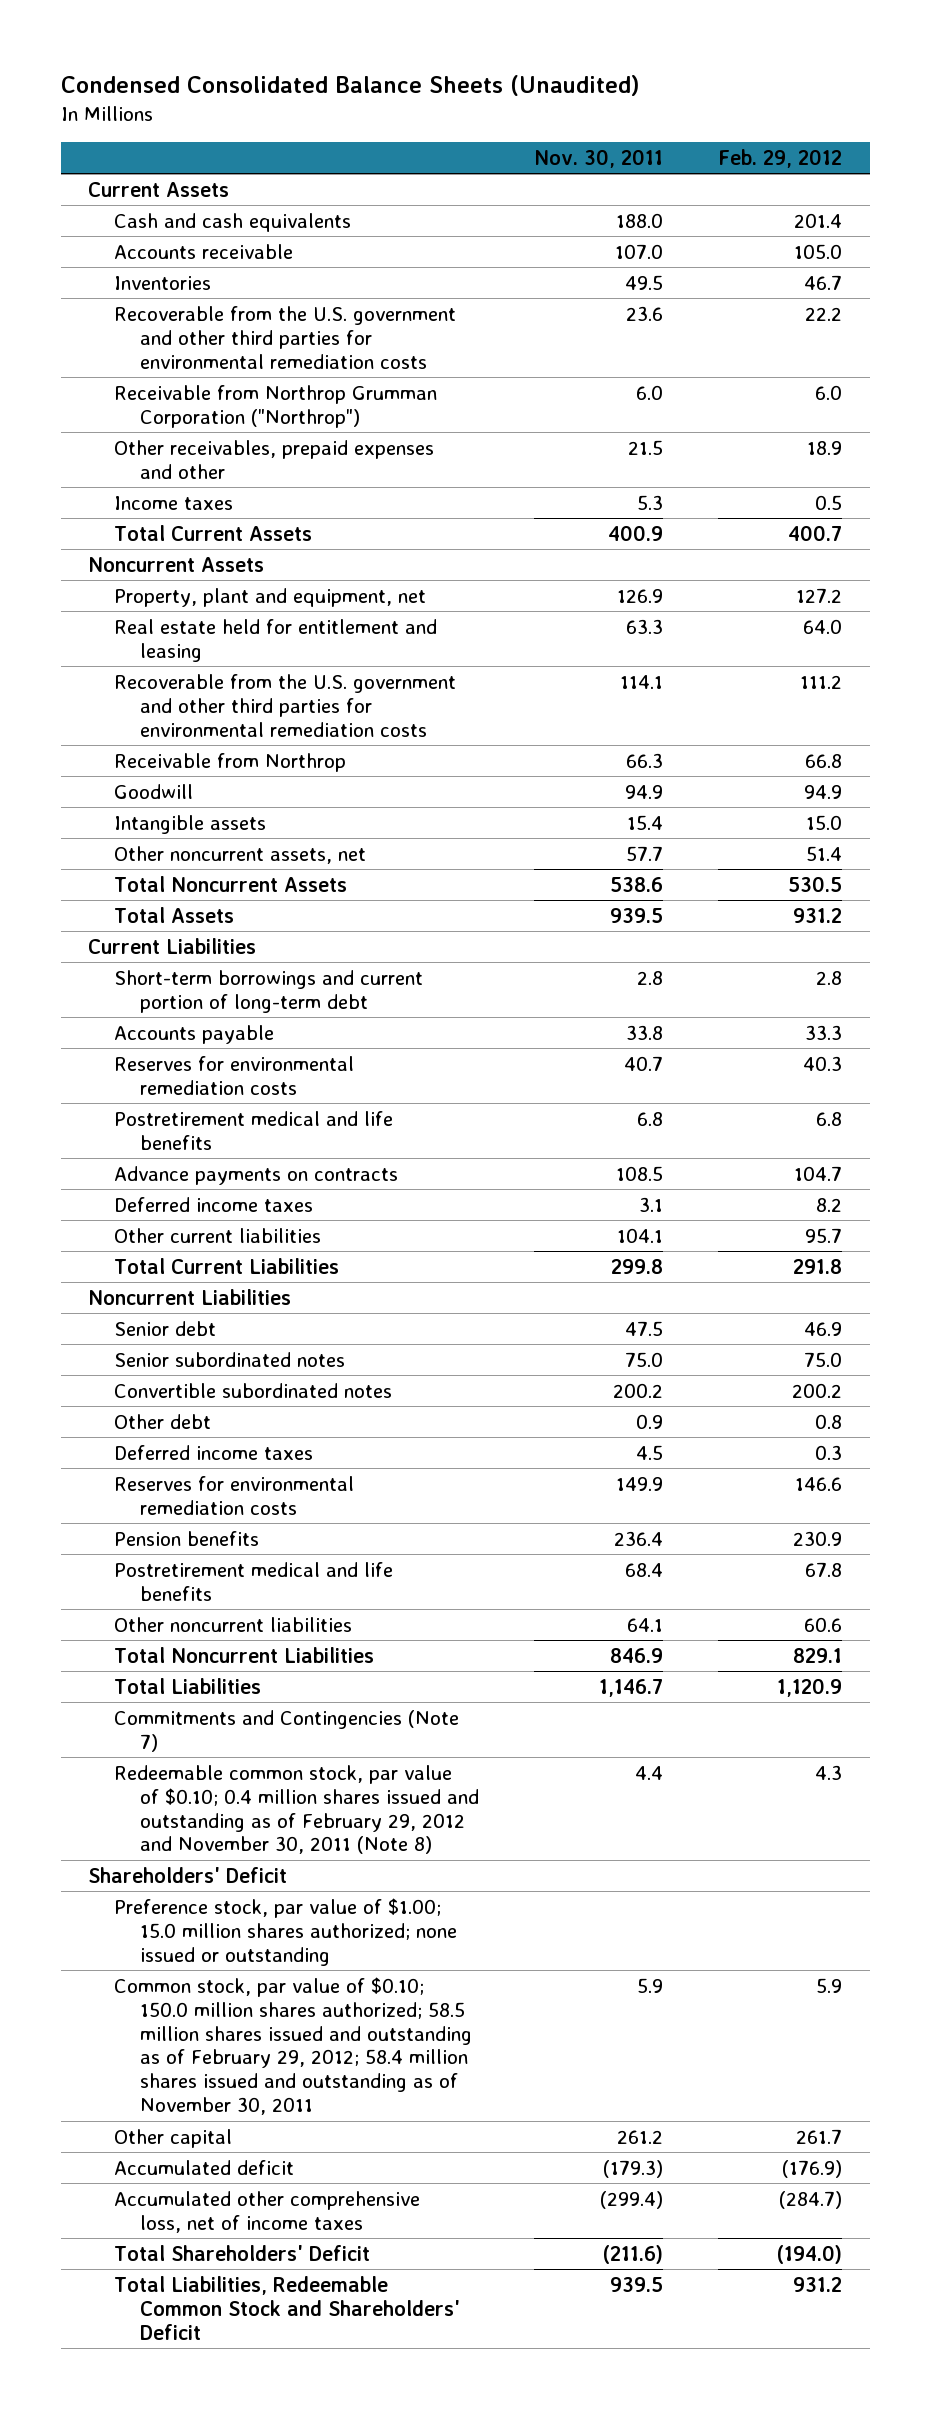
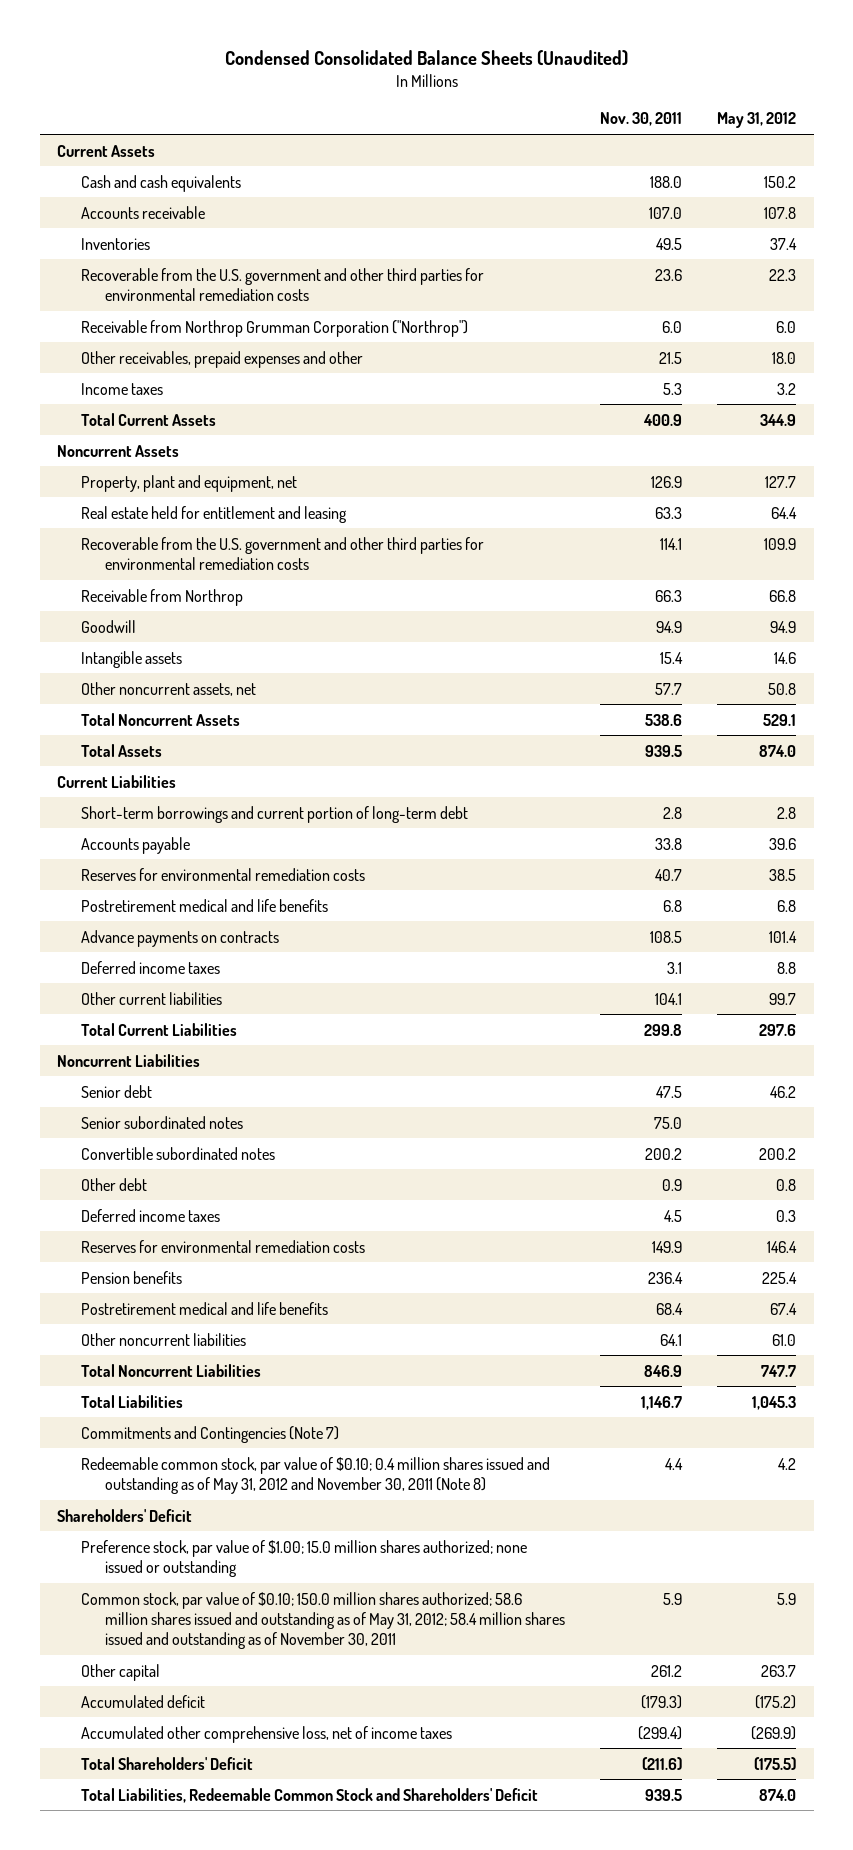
[718,148,843,168] Feb. 29, 2012 -> none
none -> [716,112,796,129] May 31, 2012
[114,1764,480,1855] Redeemable common stock, par value of $0.10; 0.4 million shares issued and outstanding as of February 29, 2012 and November 30, 2011 (Note 8) -> [80,1456,550,1494] Redeemable common stock, par value of $0.10; 0.4 million shares issued and outstanding as of May 31, 2012 and November 30, 2011 (Note 8)
[114,1976,473,2116] Common stock, par value of $0.10; 150.0 million shares authorized; 58.5 million shares issued and outstanding as of February 29, 2012; 58.4 million shares issued and outstanding as of November 30, 2011 -> [80,1591,565,1649] Common stock, par value of $0.10; 150.0 million shares authorized; 58.6 million shares issued and outstanding as of May 31, 2012; 58.4 million shares issued and outstanding as of November 30, 2011

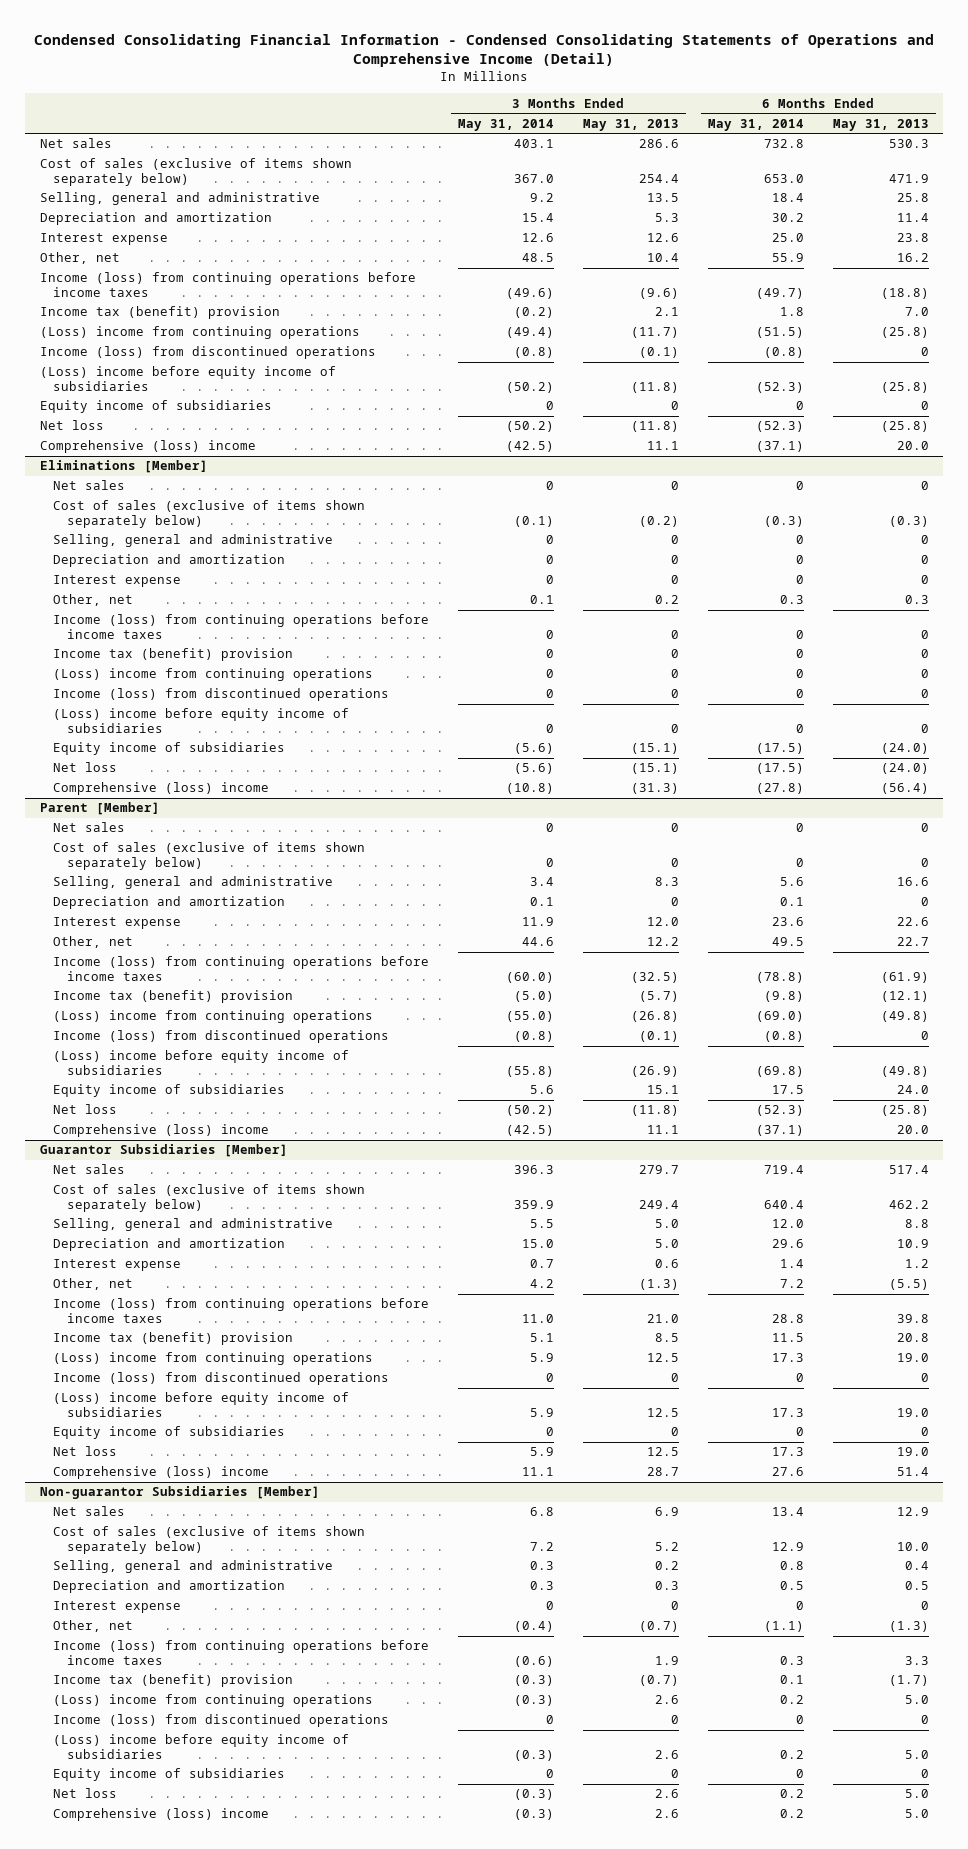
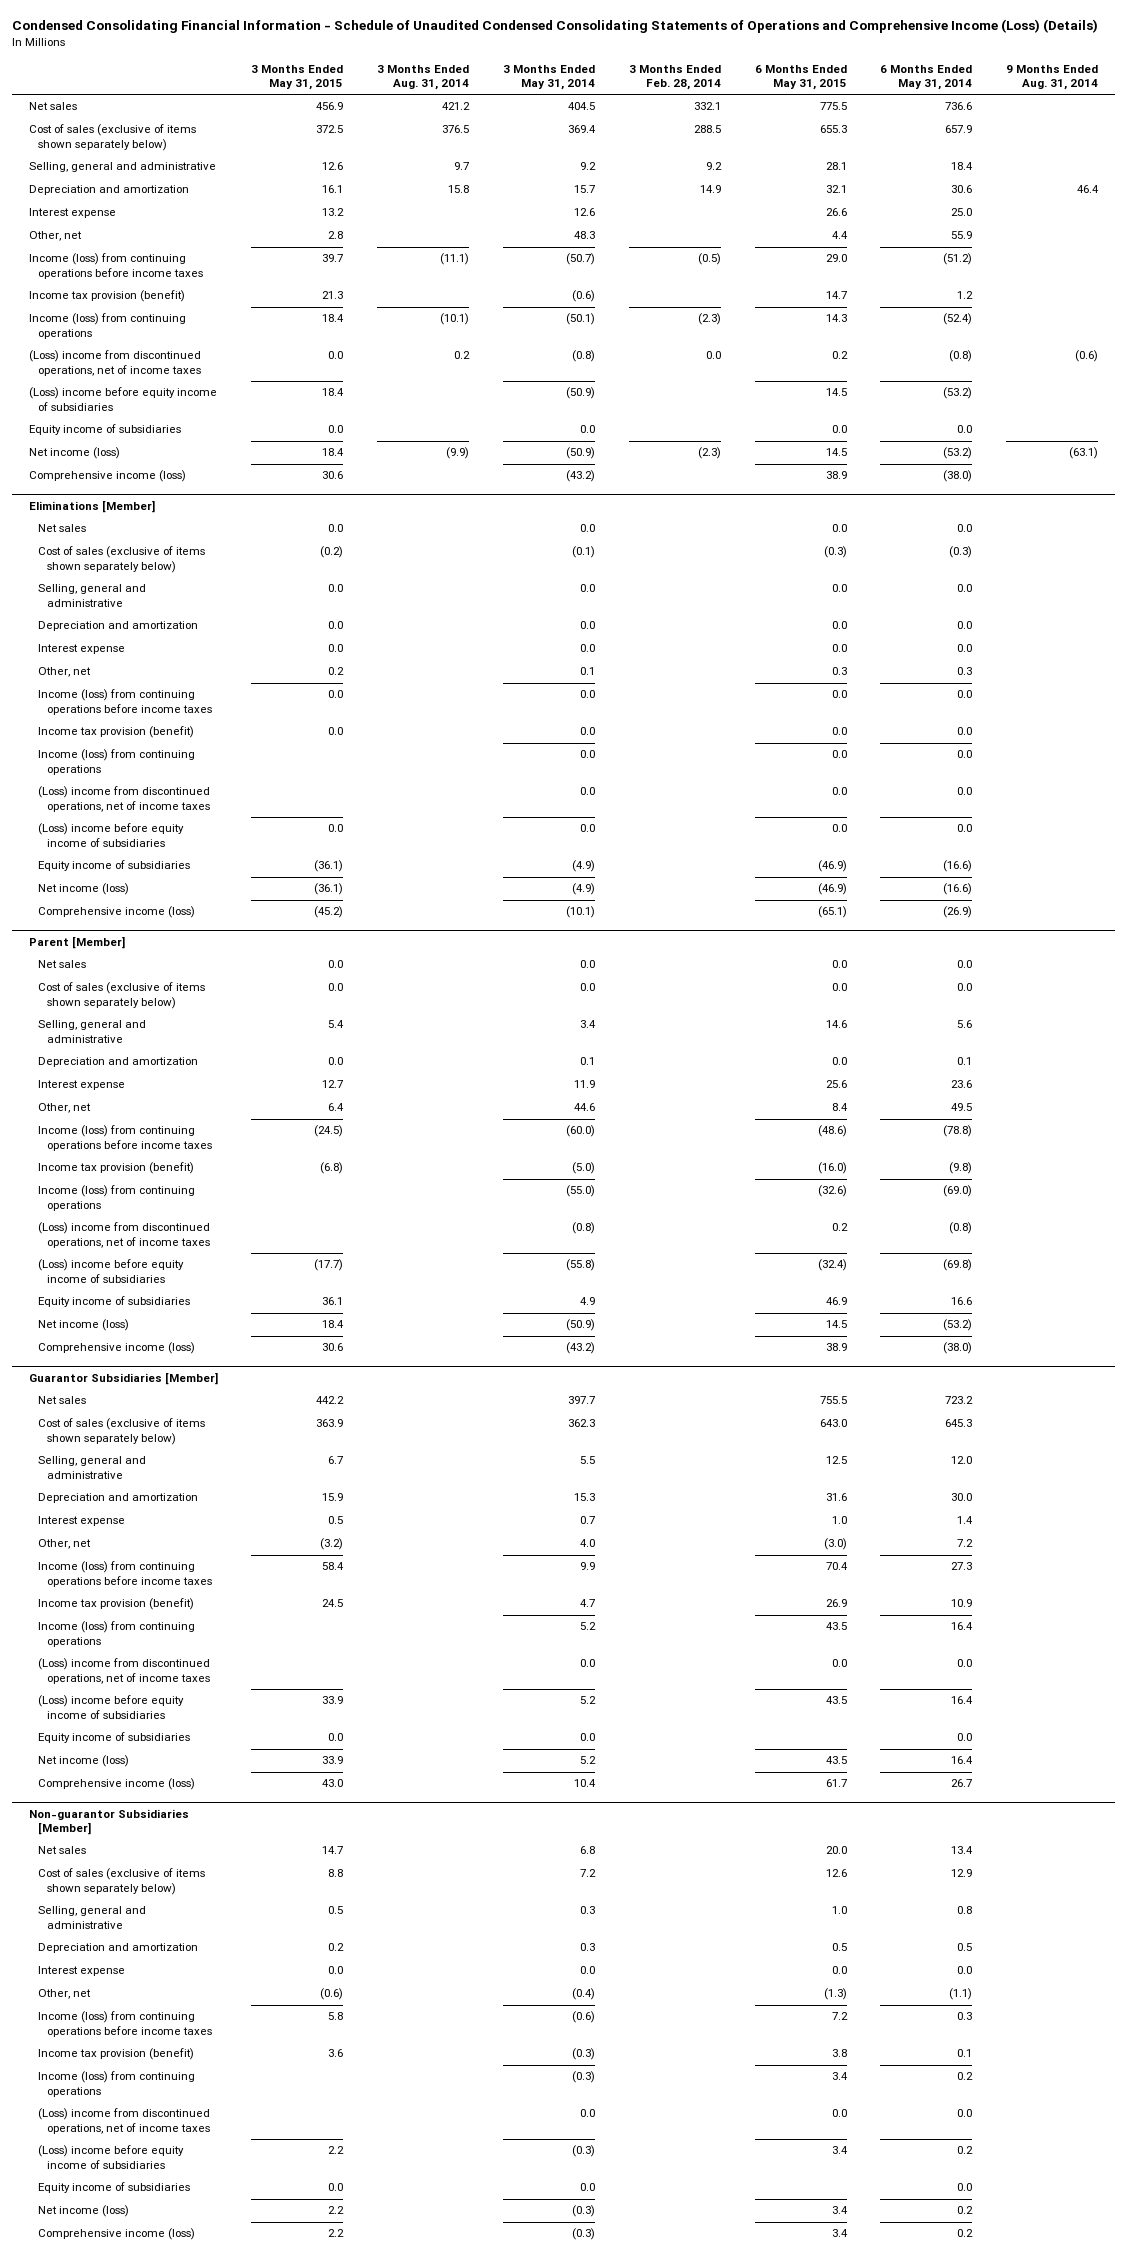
[34,33,935,67] Condensed Consolidating Financial Information - Condensed Consolidating Statements of Operations and Comprehensive Income (Detail) -> [11,18,1098,33] Condensed Consolidating Financial Information - Schedule of Unaudited Condensed Consolidating Statements of Operations and Comprehensive Income (Loss) (Details)
[582,118,679,131] May 31, 2013 -> none
[832,118,929,131] May 31, 2013 -> none
none -> [251,64,344,91] 3 Months Ended May 31, 2015
none -> [377,64,470,91] 3 Months Ended Aug. 31, 2014
none -> [628,64,721,91] 3 Months Ended Feb. 28, 2014
none -> [754,64,847,91] 6 Months Ended May 31, 2015
none -> [1006,64,1099,91] 9 Months Ended Aug. 31, 2014
[514,139,555,149] 403.1 -> [567,102,595,111] 404.5
[763,139,804,149] 732.8 -> [945,102,973,111] 736.6
[514,173,555,183] 367.0 -> [567,125,596,134] 369.4
[763,173,804,183] 653.0 -> [945,125,973,134] 657.9
[522,213,555,223] 15.4 -> [573,185,595,194] 15.7
[771,213,804,223] 30.2 -> [951,185,973,194] 30.6
[522,253,555,263] 48.5 -> [573,231,595,240] 48.3
[506,287,555,299] (49.6) -> [565,253,595,266] (50.7)
[755,287,804,299] (49.7) -> [943,253,973,266] (51.2)
[39,306,280,320] Income tax (benefit) provision -> [28,290,185,303] Income tax provision (benefit)
[514,307,555,319] (0.2) -> [571,290,595,303] (0.6)
[779,307,804,317] 1.8 -> [957,291,974,300] 1.2
[39,326,360,340] (Loss) income from continuing operations -> [28,313,186,339] Income (loss) from continuing operations
[506,327,555,339] (49.4) -> [565,313,595,326] (50.1)
[755,327,804,339] (51.5) -> [943,313,973,326] (52.4)
[39,346,376,360] Income (loss) from discontinued operations -> [28,350,201,376] (Loss) income from discontinued operations, net of income taxes
[506,381,555,393] (50.2) -> [565,387,595,400] (50.9)
[755,381,804,393] (52.3) -> [943,387,973,400] (53.2)
[546,401,555,411] 0 -> [579,425,595,434] 0.0
[795,401,804,411] 0 -> [957,425,973,434] 0.0
[39,420,104,431] Net loss -> [28,447,120,460] Net income (loss)
[506,421,555,433] (50.2) -> [565,447,595,460] (50.9)
[755,421,804,433] (52.3) -> [943,447,973,460] (53.2)
[39,440,256,454] Comprehensive (loss) income -> [28,470,186,483] Comprehensive income (loss)
[506,441,555,453] (42.5) -> [565,470,595,483] (43.2)
[755,441,804,453] (37.1) -> [943,470,973,483] (38.0)
[546,481,555,491] 0 -> [579,524,595,533] 0.0
[795,481,804,491] 0 -> [957,524,973,533] 0.0
[546,535,555,545] 0 -> [579,584,595,593] 0.0
[795,535,804,545] 0 -> [957,584,973,593] 0.0
[546,555,555,565] 0 -> [579,621,595,630] 0.0
[795,555,804,565] 0 -> [957,621,973,630] 0.0
[546,575,555,585] 0 -> [579,644,595,653] 0.0
[795,575,804,585] 0 -> [957,644,973,653] 0.0
[546,629,555,639] 0 -> [579,690,595,699] 0.0
[795,629,804,639] 0 -> [957,690,973,699] 0.0
[53,648,294,662] Income tax (benefit) provision -> [37,726,194,739] Income tax provision (benefit)
[546,649,555,659] 0 -> [579,727,595,736] 0.0
[795,649,804,659] 0 -> [957,727,973,736] 0.0
[53,668,374,682] (Loss) income from continuing operations -> [37,749,195,775] Income (loss) from continuing operations
[546,669,555,679] 0 -> [579,750,595,759] 0.0
[795,669,804,679] 0 -> [957,750,973,759] 0.0
[53,688,390,702] Income (loss) from discontinued operations -> [37,786,211,812] (Loss) income from discontinued operations, net of income taxes
[546,689,555,699] 0 -> [579,787,595,796] 0.0
[795,689,804,699] 0 -> [957,787,973,796] 0.0
[546,723,555,733] 0 -> [579,824,595,833] 0.0
[795,723,804,733] 0 -> [957,824,973,833] 0.0
[514,743,555,755] (5.6) -> [571,860,595,873] (4.9)
[755,743,804,755] (17.5) -> [943,860,973,873] (16.6)
[53,762,118,773] Net loss -> [37,883,129,896] Net income (loss)
[514,763,555,775] (5.6) -> [571,883,595,896] (4.9)
[755,763,804,775] (17.5) -> [943,883,973,896] (16.6)
[53,782,270,796] Comprehensive (loss) income -> [37,906,195,919] Comprehensive income (loss)
[506,783,555,795] (10.8) -> [565,906,595,919] (10.1)
[755,783,804,795] (27.8) -> [943,906,973,919] (26.9)
[546,823,555,833] 0 -> [579,960,595,969] 0.0
[795,823,804,833] 0 -> [957,960,973,969] 0.0
[546,857,555,867] 0 -> [579,983,595,992] 0.0
[795,857,804,867] 0 -> [957,983,973,992] 0.0
[53,990,294,1004] Income tax (benefit) provision -> [37,1162,194,1175] Income tax provision (benefit)
[53,1010,374,1024] (Loss) income from continuing operations -> [37,1185,195,1211] Income (loss) from continuing operations
[53,1030,390,1044] Income (loss) from discontinued operations -> [37,1222,211,1248] (Loss) income from discontinued operations, net of income taxes
[530,1085,555,1095] 5.6 -> [579,1297,595,1306] 4.9
[771,1085,804,1095] 17.5 -> [951,1297,973,1306] 16.6
[53,1104,118,1115] Net loss -> [37,1319,129,1332] Net income (loss)
[506,1105,555,1117] (50.2) -> [565,1319,595,1332] (50.9)
[755,1105,804,1117] (52.3) -> [943,1319,973,1332] (53.2)
[53,1124,270,1138] Comprehensive (loss) income -> [37,1342,195,1355] Comprehensive income (loss)
[506,1125,555,1137] (42.5) -> [565,1342,595,1355] (43.2)
[755,1125,804,1137] (37.1) -> [943,1342,973,1355] (38.0)
[514,1165,555,1175] 396.3 -> [567,1396,595,1405] 397.7
[763,1165,804,1175] 719.4 -> [945,1396,974,1405] 723.2
[514,1199,555,1209] 359.9 -> [567,1419,595,1428] 362.3
[763,1199,804,1209] 640.4 -> [945,1419,973,1428] 645.3
[522,1239,555,1249] 15.0 -> [573,1493,595,1502] 15.3
[771,1239,804,1249] 29.6 -> [951,1493,973,1502] 30.0
[530,1279,555,1289] 4.2 -> [579,1539,595,1548] 4.0
[522,1313,555,1323] 11.0 -> [579,1562,595,1571] 9.9
[771,1313,804,1323] 28.8 -> [951,1562,973,1571] 27.3
[53,1332,294,1346] Income tax (benefit) provision -> [37,1598,194,1611] Income tax provision (benefit)
[530,1333,555,1343] 5.1 -> [579,1599,595,1608] 4.7
[771,1333,804,1343] 11.5 -> [951,1599,973,1608] 10.9
[53,1352,374,1366] (Loss) income from continuing operations -> [37,1621,195,1647] Income (loss) from continuing operations
[530,1353,555,1363] 5.9 -> [579,1622,596,1631] 5.2
[771,1353,804,1363] 17.3 -> [951,1622,974,1631] 16.4
[53,1372,390,1386] Income (loss) from discontinued operations -> [37,1658,211,1684] (Loss) income from discontinued operations, net of income taxes
[546,1373,555,1383] 0 -> [579,1659,595,1668] 0.0
[795,1373,804,1383] 0 -> [957,1659,973,1668] 0.0
[530,1407,555,1417] 5.9 -> [579,1696,596,1705] 5.2
[771,1407,804,1417] 17.3 -> [951,1696,974,1705] 16.4
[546,1427,555,1437] 0 -> [579,1733,595,1742] 0.0
[795,1427,804,1437] 0 -> [957,1733,973,1742] 0.0
[53,1446,118,1457] Net loss -> [37,1755,129,1768] Net income (loss)
[530,1447,555,1457] 5.9 -> [579,1756,596,1765] 5.2
[771,1447,804,1457] 17.3 -> [951,1756,974,1765] 16.4
[53,1466,270,1480] Comprehensive (loss) income -> [37,1778,195,1791] Comprehensive income (loss)
[522,1467,555,1477] 11.1 -> [573,1779,596,1788] 10.4
[771,1467,804,1477] 27.6 -> [951,1779,973,1788] 26.7
[546,1601,555,1611] 0 -> [579,1966,595,1975] 0.0
[795,1601,804,1611] 0 -> [957,1966,973,1975] 0.0
[53,1674,294,1688] Income tax (benefit) provision -> [37,2048,194,2061] Income tax provision (benefit)
[53,1694,374,1708] (Loss) income from continuing operations -> [37,2071,195,2097] Income (loss) from continuing operations
[53,1714,390,1728] Income (loss) from discontinued operations -> [37,2108,211,2134] (Loss) income from discontinued operations, net of income taxes
[546,1715,555,1725] 0 -> [579,2109,595,2118] 0.0
[795,1715,804,1725] 0 -> [957,2109,973,2118] 0.0
[546,1769,555,1779] 0 -> [579,2183,595,2192] 0.0
[795,1769,804,1779] 0 -> [957,2183,973,2192] 0.0
[53,1788,118,1799] Net loss -> [37,2205,129,2218] Net income (loss)
[53,1808,270,1822] Comprehensive (loss) income -> [37,2228,195,2241] Comprehensive income (loss)

